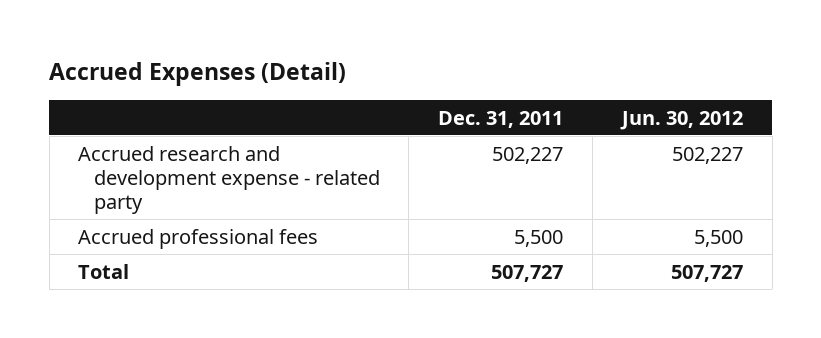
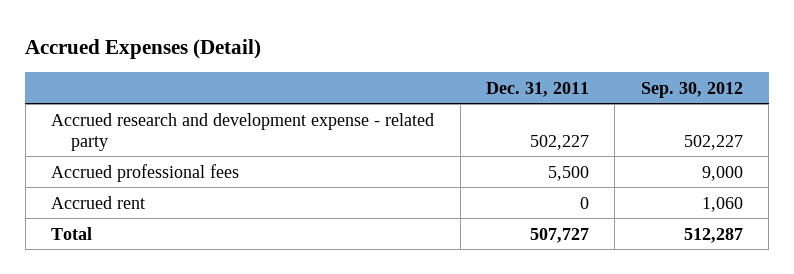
[619,110,743,130] Jun. 30, 2012 -> none
none -> [640,81,743,98] Sep. 30, 2012
none -> [51,195,146,209] Accrued rent

